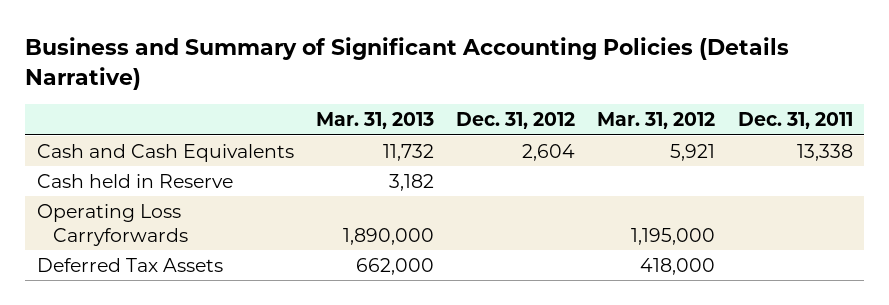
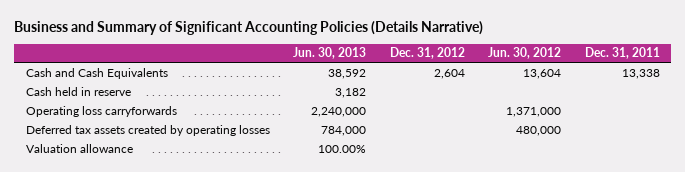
[315,112,434,130] Mar. 31, 2013 -> none
[597,112,716,130] Mar. 31, 2012 -> none
none -> [293,47,367,60] Jun. 30, 2013
none -> [488,47,562,60] Jun. 30, 2012
[36,257,223,272] Deferred Tax Assets -> none
[36,173,233,188] Cash held in Reserve -> [25,86,131,96] Cash held in reserve
[36,203,188,246] Operating Loss Carryforwards -> [25,105,177,117] Operating loss carryforwards
none -> [25,124,270,136] Deferred tax assets created by operating losses
none -> [25,143,133,153] Valuation allowance

